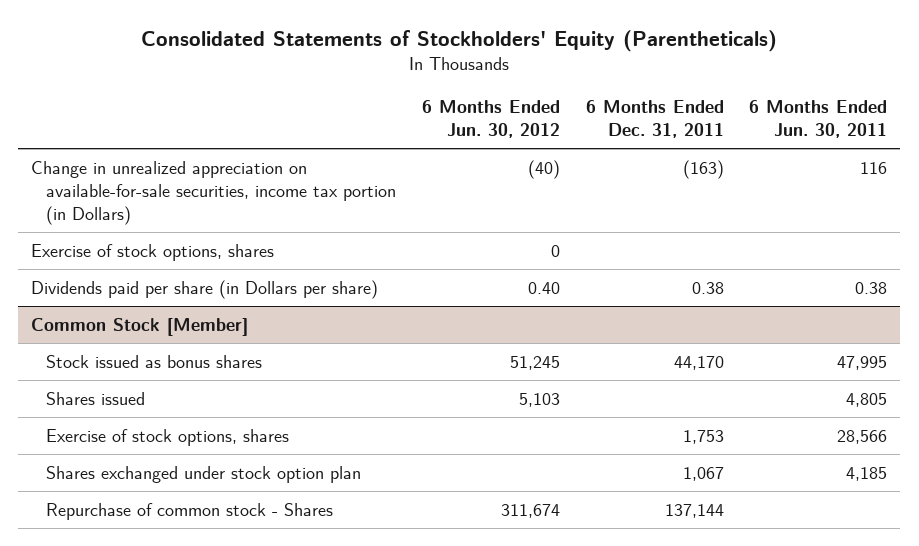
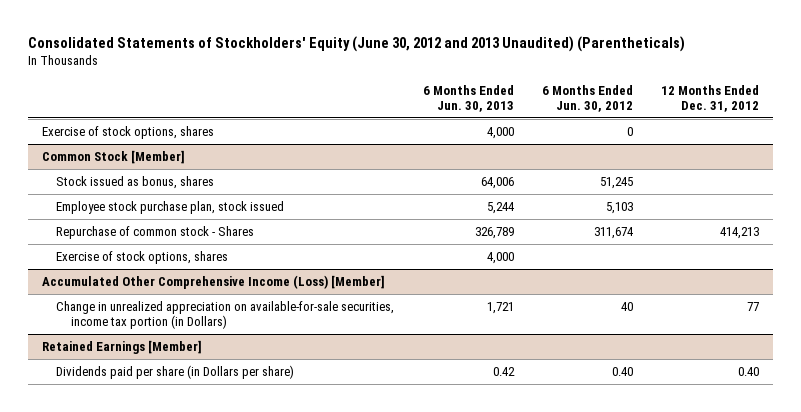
[141,30,778,53] Consolidated Statements of Stockholders' Equity (Parentheticals) -> [27,35,685,52] Consolidated Statements of Stockholders' Equity (June 30, 2012 and 2013 Unaudited) (Parentheticals)
[585,100,724,139] 6 Months Ended Dec. 31, 2011 -> none
[749,100,888,139] 6 Months Ended Jun. 30, 2011 -> none
none -> [422,84,514,112] 6 Months Ended Jun. 30, 2013
none -> [660,84,759,112] 12 Months Ended Dec. 31, 2012
[31,160,397,225] Change in unrealized appreciation on available-for-sale securities, income tax portion (in Dollars) -> none
[31,279,379,299] Dividends paid per share (in Dollars per share) -> none
[46,465,362,483] Shares exchanged under stock option plan -> none
[46,354,263,368] Stock issued as bonus shares -> [56,175,215,189] Stock issued as bonus, shares
[46,391,146,405] Shares issued -> [56,200,285,214] Employee stock purchase plan, stock issued
[46,428,290,446] Exercise of stock options, shares -> [56,250,229,264] Exercise of stock options, shares
none -> [41,274,385,289] Accumulated Other Comprehensive Income (Loss) [Member]
none -> [56,300,395,330] Change in unrealized appreciation on available-for-sale securities, income tax portion (in Dollars)
none -> [41,339,202,354] Retained Earnings [Member]
none -> [56,364,295,379] Dividends paid per share (in Dollars per share)

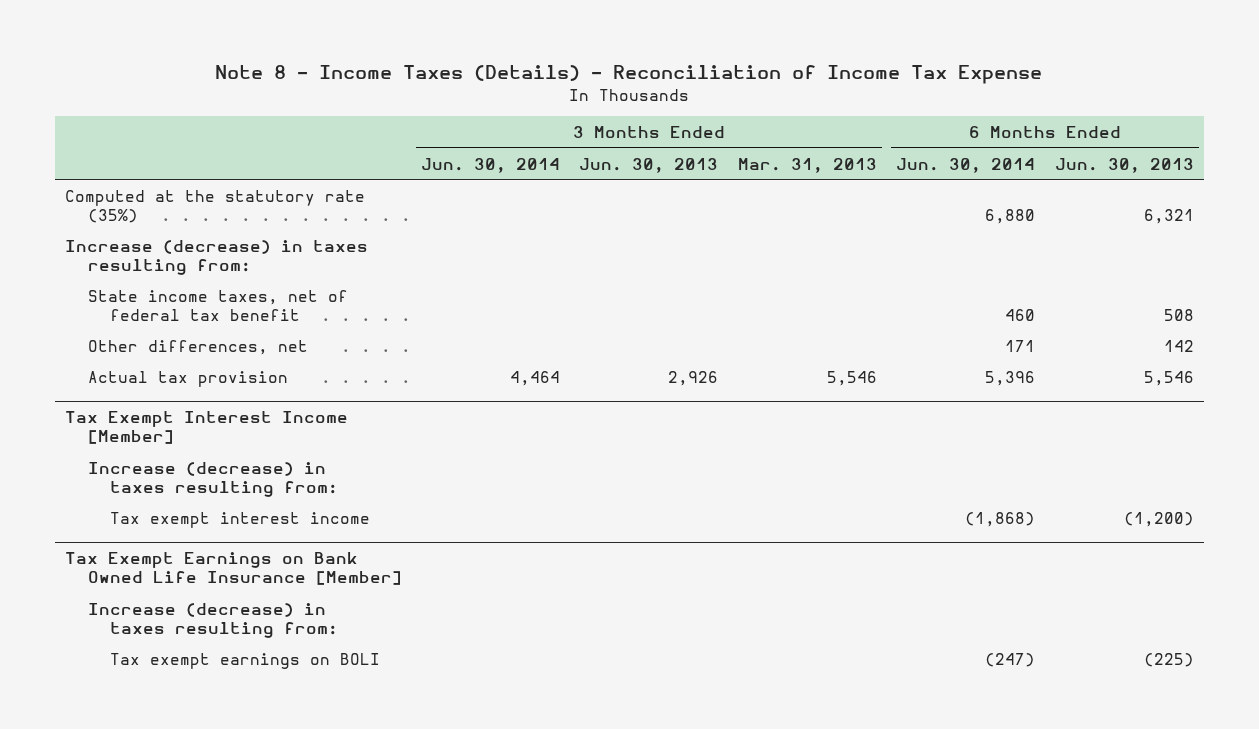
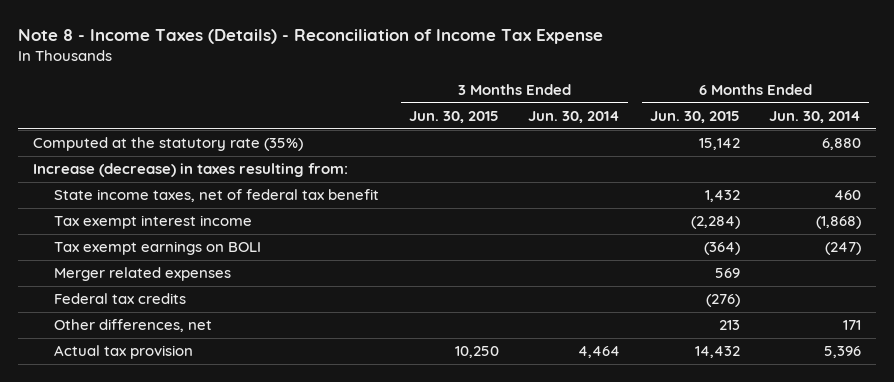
[579,157,719,173] Jun. 30, 2013 -> none
[737,157,877,173] Mar. 31, 2013 -> none
[1054,157,1194,173] Jun. 30, 2013 -> none
none -> [408,110,499,123] Jun. 30, 2015
none -> [649,110,740,123] Jun. 30, 2015
[64,411,348,445] Tax Exempt Interest Income [Member] -> none
[87,461,339,497] Increase (decrease) in taxes resulting from: -> none
[64,552,402,586] Tax Exempt Earnings on Bank Owned Life Insurance [Member] -> none
[87,602,339,638] Increase (decrease) in taxes resulting from: -> none
none -> [54,267,232,282] Merger related expenses
none -> [54,293,187,305] Federal tax credits
[87,339,308,355] Other differences, net -> [54,319,213,333] Other differences, net
[87,370,288,387] Actual tax provision -> [54,345,194,360] Actual tax provision

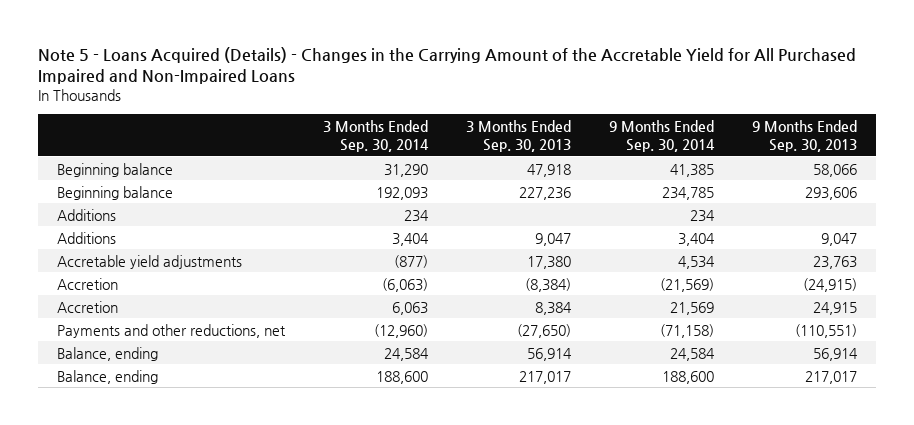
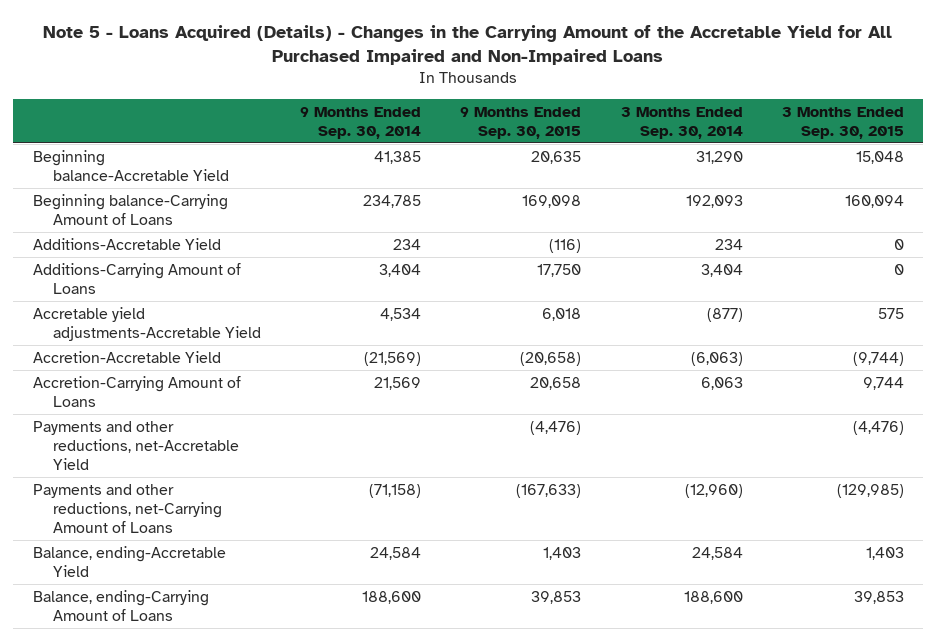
[465,119,571,152] 3 Months Ended Sep. 30, 2013 -> none
[751,119,857,152] 9 Months Ended Sep. 30, 2013 -> none
none -> [460,106,582,139] 9 Months Ended Sep. 30, 2015
none -> [781,106,904,139] 3 Months Ended Sep. 30, 2015
[57,162,174,177] Beginning balance -> [32,149,230,181] Beginning balance-Accretable Yield
[57,185,174,200] Beginning balance -> [32,193,228,225] Beginning balance-Carrying Amount of Loans
[57,208,117,221] Additions -> [32,237,221,250] Additions-Accretable Yield
[57,231,117,244] Additions -> [32,262,241,294] Additions-Carrying Amount of Loans
[57,254,243,269] Accretable yield adjustments -> [32,306,262,341] Accretable yield adjustments-Accretable Yield
[57,277,119,290] Accretion -> [32,350,221,363] Accretion-Accretable Yield
[57,300,119,313] Accretion -> [32,375,241,407] Accretion-Carrying Amount of Loans
none -> [32,420,240,470] Payments and other reductions, net-Accretable Yield
[57,323,287,338] Payments and other reductions, net -> [32,483,223,533] Payments and other reductions, net-Carrying Amount of Loans
[57,346,159,361] Balance, ending -> [32,545,226,577] Balance, ending-Accretable Yield
[57,369,159,384] Balance, ending -> [32,589,209,621] Balance, ending-Carrying Amount of Loans

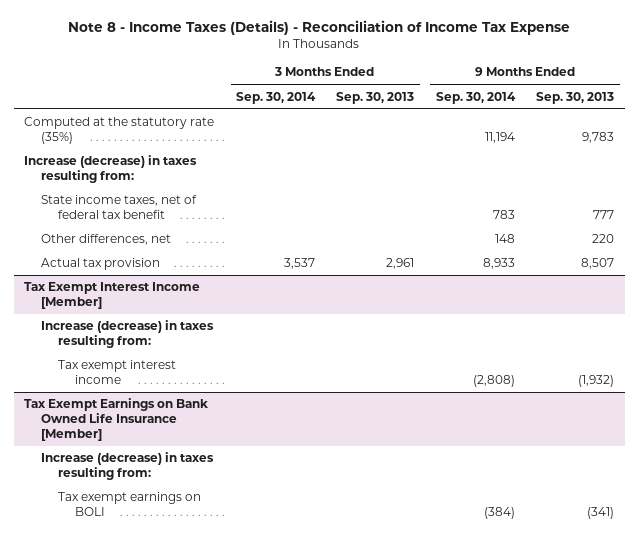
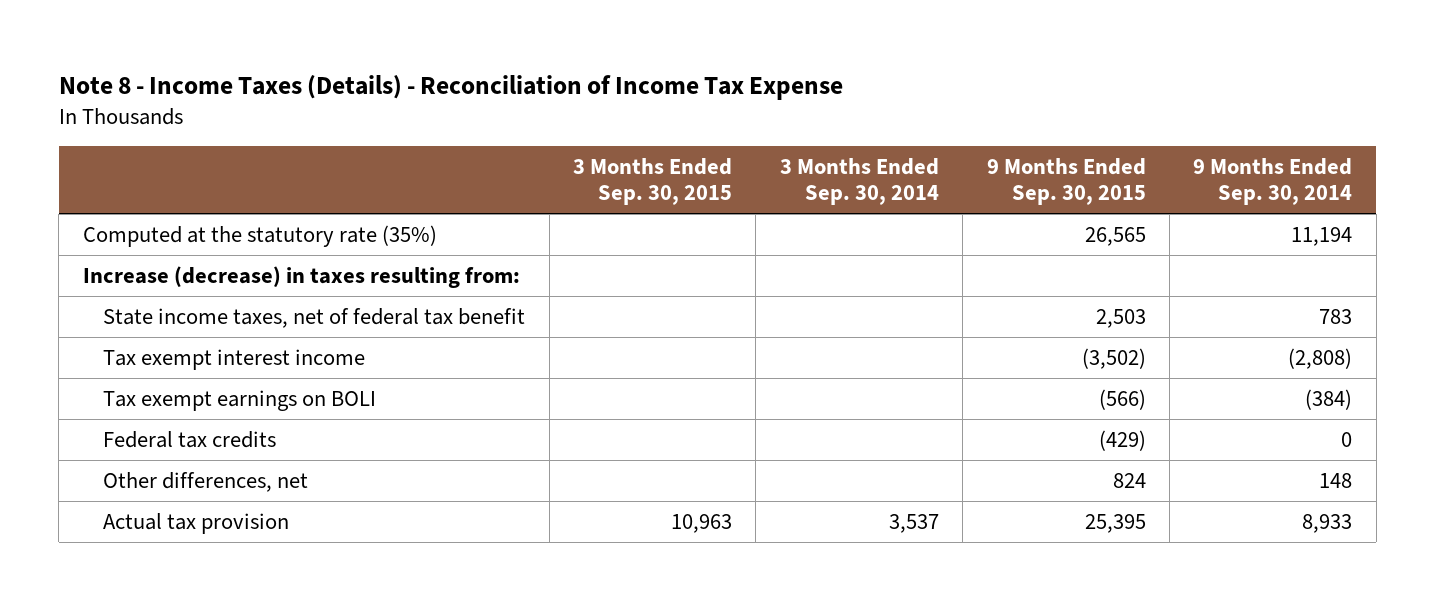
[336,91,415,104] Sep. 30, 2013 -> none
[536,91,615,104] Sep. 30, 2013 -> none
none -> [573,157,733,206] 3 Months Ended Sep. 30, 2015
none -> [986,157,1146,206] 9 Months Ended Sep. 30, 2015
[24,282,201,310] Tax Exempt Interest Income [Member] -> none
[41,320,215,349] Increase (decrease) in taxes resulting from: -> none
[24,398,209,441] Tax Exempt Earnings on Bank Owned Life Insurance [Member] -> none
[41,452,215,481] Increase (decrease) in taxes resulting from: -> none
none -> [103,430,277,448] Federal tax credits
[41,234,172,246] Other differences, net -> [103,471,309,492] Other differences, net
[41,258,161,271] Actual tax provision -> [103,512,290,534] Actual tax provision

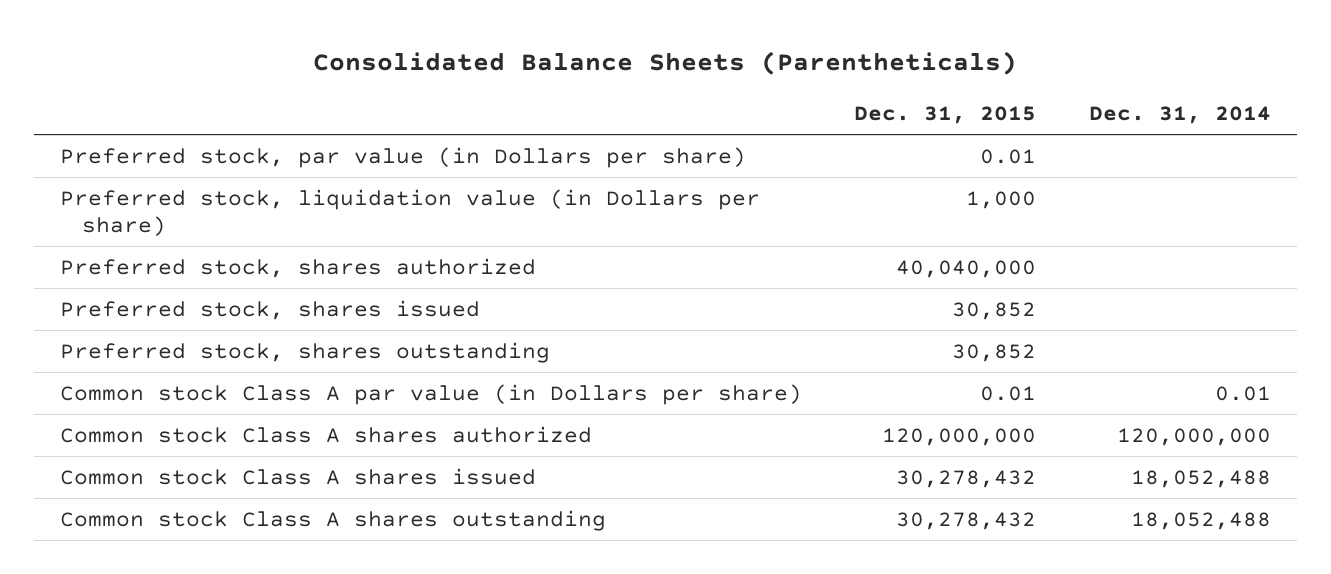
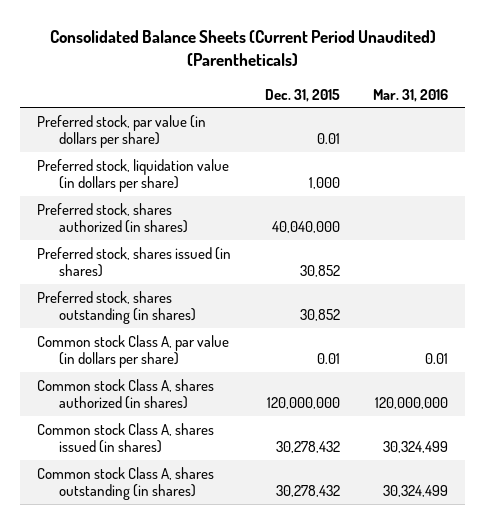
[313,50,1018,75] Consolidated Balance Sheets (Parentheticals) -> [49,30,436,67] Consolidated Balance Sheets (Current Period Unaudited) (Parentheticals)
[1088,105,1271,124] Dec. 31, 2014 -> none
none -> [373,88,449,102] Mar. 31, 2016
[60,146,747,168] Preferred stock, par value (in Dollars per share) -> [37,114,207,149] Preferred stock, par value (in dollars per share)
[60,188,761,236] Preferred stock, liquidation value (in Dollars per share) -> [37,158,230,193] Preferred stock, liquidation value (in dollars per share)
[60,257,537,278] Preferred stock, shares authorized -> [37,202,189,234] Preferred stock, shares authorized (in shares)
[60,299,481,320] Preferred stock, shares issued -> [37,246,232,278] Preferred stock, shares issued (in shares)
[60,341,551,363] Preferred stock, shares outstanding -> [37,290,197,325] Preferred stock, shares outstanding (in shares)
[60,383,803,405] Common stock Class A par value (in Dollars per share) -> [37,334,230,369] Common stock Class A, par value (in dollars per share)
[60,425,593,443] Common stock Class A shares authorized -> [37,378,215,410] Common stock Class A, shares authorized (in shares)
[60,467,537,485] Common stock Class A shares issued -> [37,422,215,454] Common stock Class A, shares issued (in shares)
[60,509,607,531] Common stock Class A shares outstanding -> [37,466,215,501] Common stock Class A, shares outstanding (in shares)

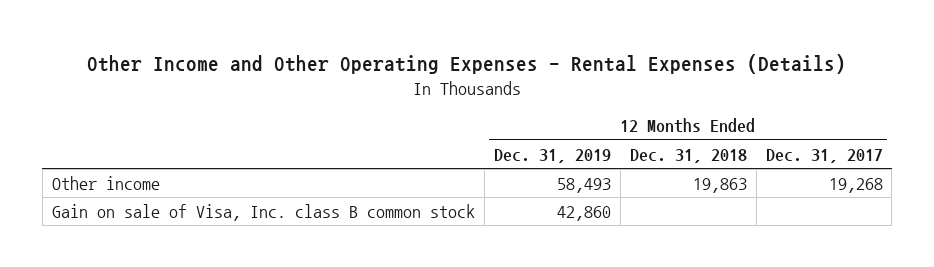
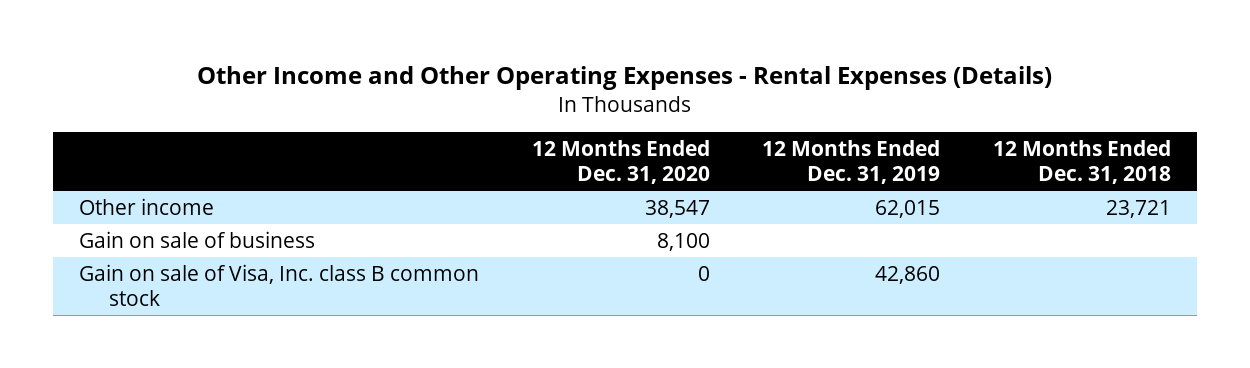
[765,148,883,163] Dec. 31, 2017 -> none
none -> [531,139,710,184] 12 Months Ended Dec. 31, 2020
[556,177,611,193] 58,493 -> [875,199,941,218] 62,015
[692,177,747,193] 19,863 -> [1106,199,1172,218] 23,721
none -> [79,230,316,248] Gain on sale of business

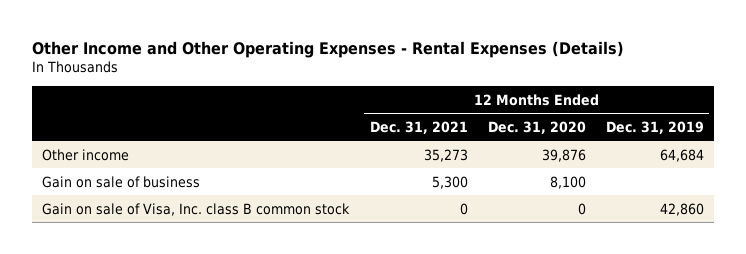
[993,139,1172,184] 12 Months Ended Dec. 31, 2018 -> none
none -> [369,120,468,134] Dec. 31, 2021
[644,199,710,218] 38,547 -> [541,148,586,162] 39,876
[875,199,941,218] 62,015 -> [660,148,705,162] 64,684

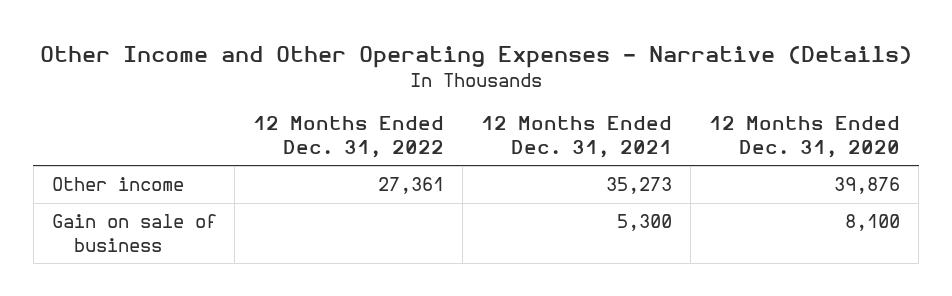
[32,40,625,58] Other Income and Other Operating Expenses - Rental Expenses (Details) -> [39,45,912,68] Other Income and Other Operating Expenses - Narrative (Details)
[606,120,705,134] Dec. 31, 2019 -> none
none -> [253,116,445,159] 12 Months Ended Dec. 31, 2022
[42,202,351,216] Gain on sale of Visa, Inc. class B common stock -> none

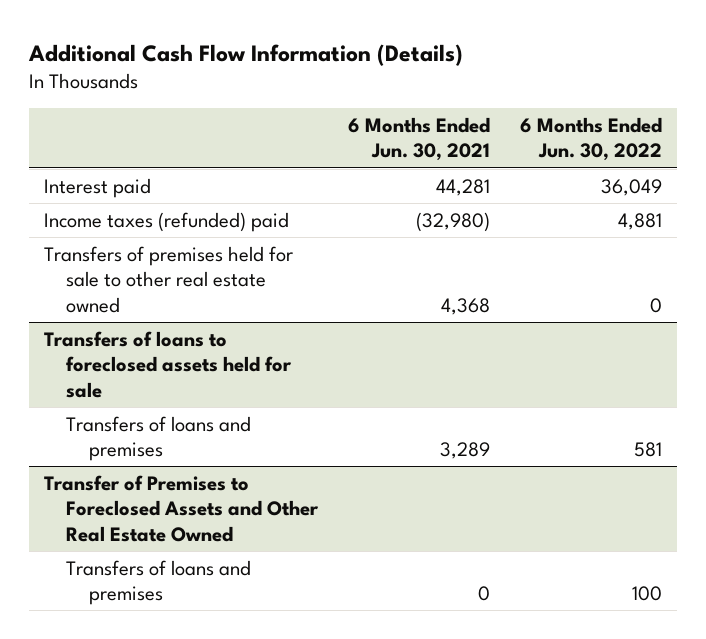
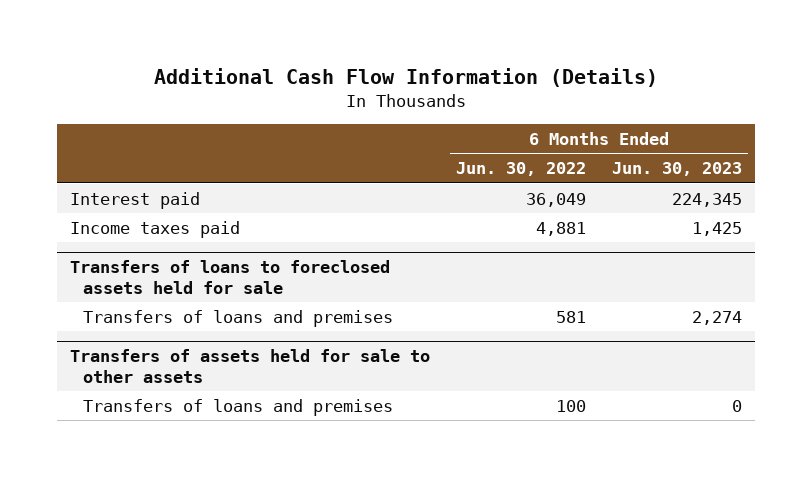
[348,116,491,162] 6 Months Ended Jun. 30, 2021 -> none
none -> [611,162,742,177] Jun. 30, 2023
[43,245,293,313] Transfers of premises held for sale to other real estate owned -> none
[43,211,289,232] Income taxes (refunded) paid -> [70,220,241,238] Income taxes paid
[43,474,320,542] Transfer of Premises to Foreclosed Assets and Other Real Estate Owned -> none
none -> [70,349,431,383] Transfers of assets held for sale to other assets

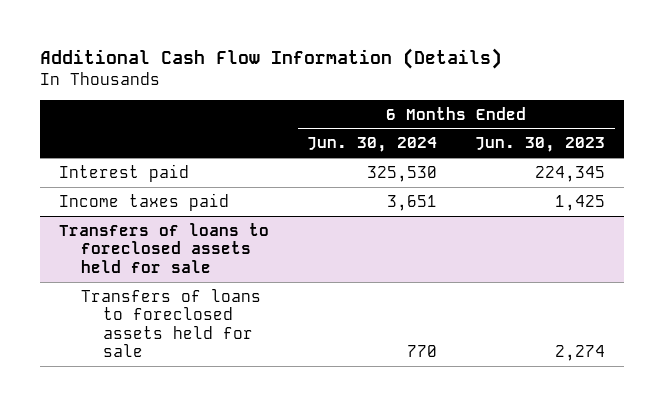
[456,162,587,177] Jun. 30, 2022 -> none
none -> [307,137,438,153] Jun. 30, 2024
[70,349,431,383] Transfers of assets held for sale to other assets -> none
[82,398,393,416] Transfers of loans and premises -> none
[82,309,393,327] Transfers of loans and premises -> [80,288,261,358] Transfers of loans to foreclosed assets held for sale

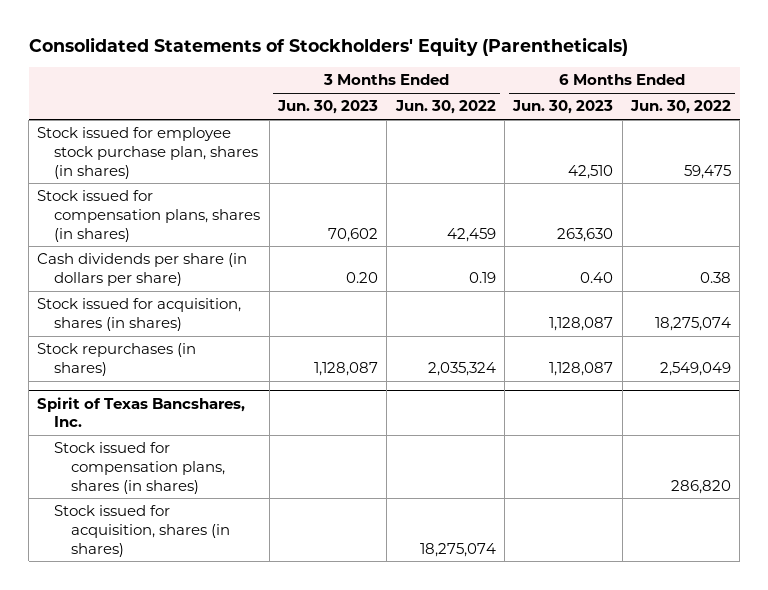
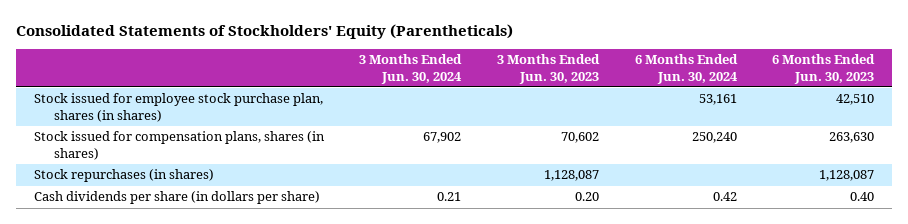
[394,100,496,115] Jun. 30, 2022 -> none
[629,100,731,115] Jun. 30, 2022 -> none
none -> [359,54,463,84] 3 Months Ended Jun. 30, 2024
none -> [634,54,738,84] 6 Months Ended Jun. 30, 2024
[37,298,242,331] Stock issued for acquisition, shares (in shares) -> none
[37,396,246,428] Spirit of Texas Bancshares, Inc. -> none
[54,442,225,494] Stock issued for compensation plans, shares (in shares) -> none
[54,505,230,557] Stock issued for acquisition, shares (in shares) -> none
[37,253,248,286] Cash dividends per share (in dollars per share) -> [33,191,320,205] Cash dividends per share (in dollars per share)

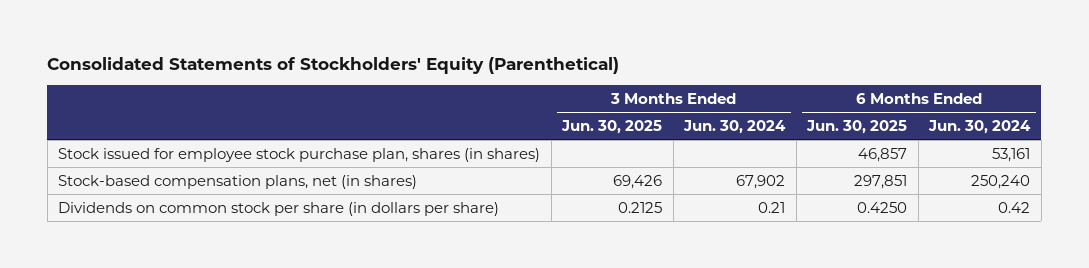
[15,23,513,39] Consolidated Statements of Stockholders' Equity (Parentheticals) -> [47,57,620,75] Consolidated Statements of Stockholders' Equity (Parenthetical)
[496,54,600,84] 3 Months Ended Jun. 30, 2023 -> none
[772,54,876,84] 6 Months Ended Jun. 30, 2023 -> none
none -> [561,119,663,134] Jun. 30, 2025
none -> [806,119,908,134] Jun. 30, 2025
[33,169,214,183] Stock repurchases (in shares) -> none
[33,131,325,160] Stock issued for compensation plans, shares (in shares) -> [58,174,418,189] Stock-based compensation plans, net (in shares)
[33,191,320,205] Cash dividends per share (in dollars per share) -> [58,201,500,216] Dividends on common stock per share (in dollars per share)

